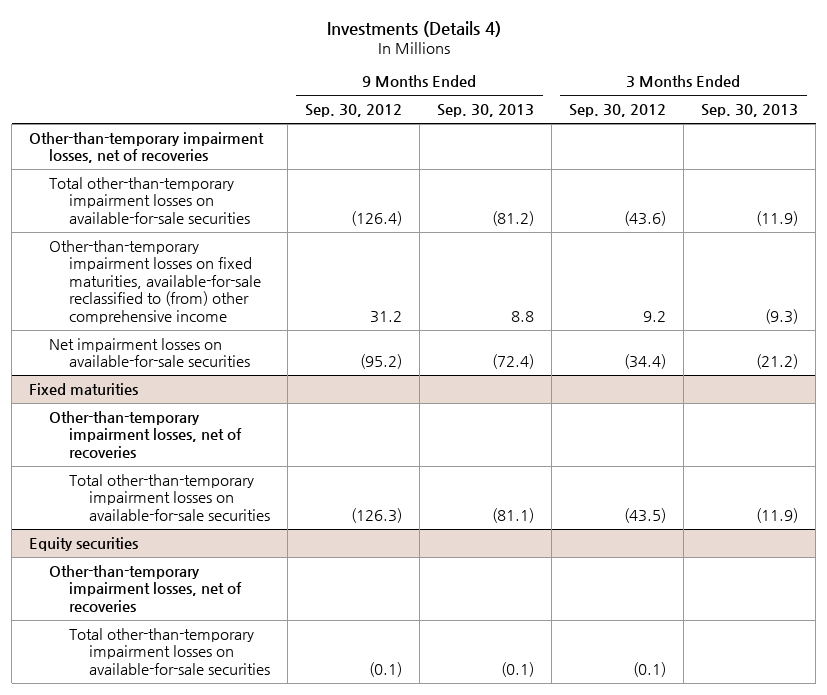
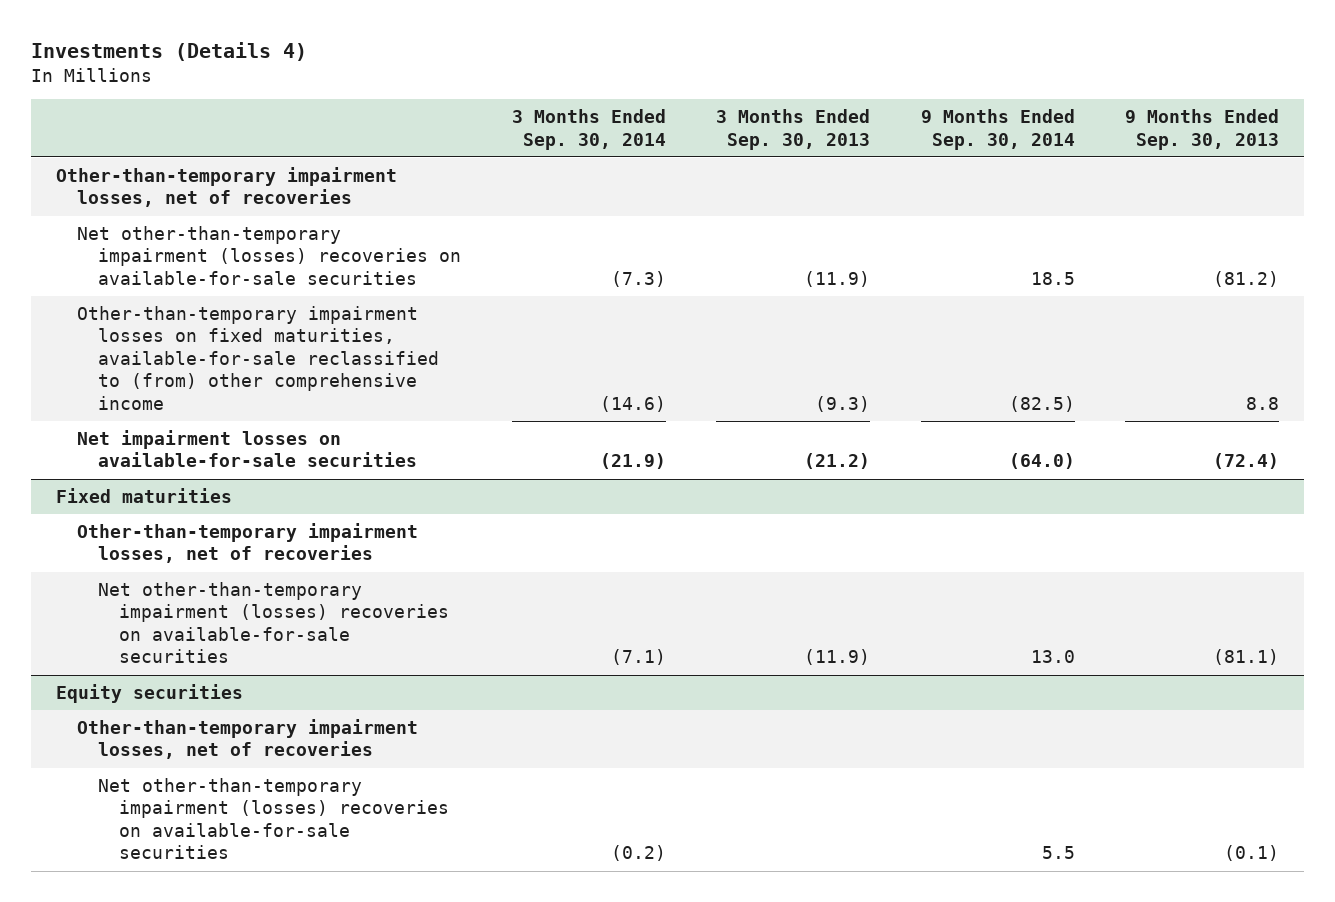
[304,104,402,118] Sep. 30, 2012 -> none
[568,104,666,118] Sep. 30, 2012 -> none
none -> [511,109,666,150] 3 Months Ended Sep. 30, 2014
none -> [920,109,1075,150] 9 Months Ended Sep. 30, 2014
[48,177,250,224] Total other-than-temporary impairment losses on available-for-sale securities -> [77,226,462,285] Net other-than-temporary impairment (losses) recoveries on available-for-sale securities
[68,474,270,521] Total other-than-temporary impairment losses on available-for-sale securities -> [98,582,450,664] Net other-than-temporary impairment (losses) recoveries on available-for-sale securities
[68,628,270,675] Total other-than-temporary impairment losses on available-for-sale securities -> [98,778,450,860] Net other-than-temporary impairment (losses) recoveries on available-for-sale securities

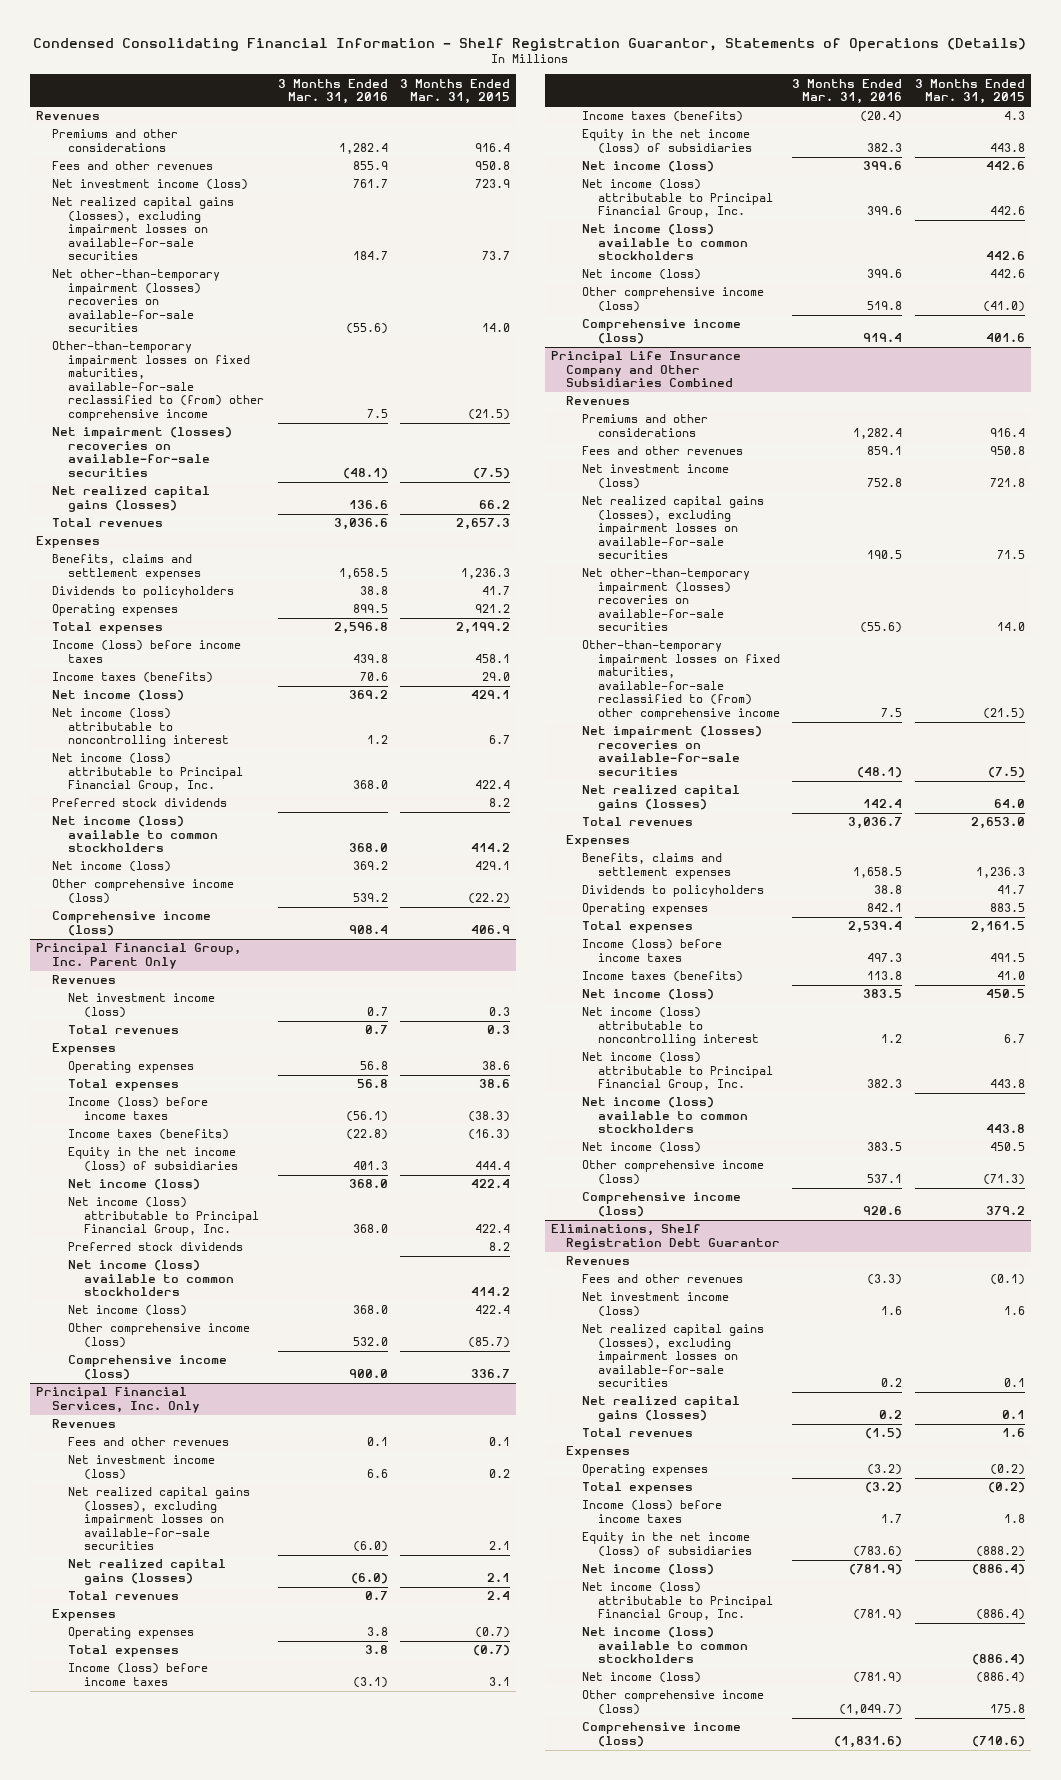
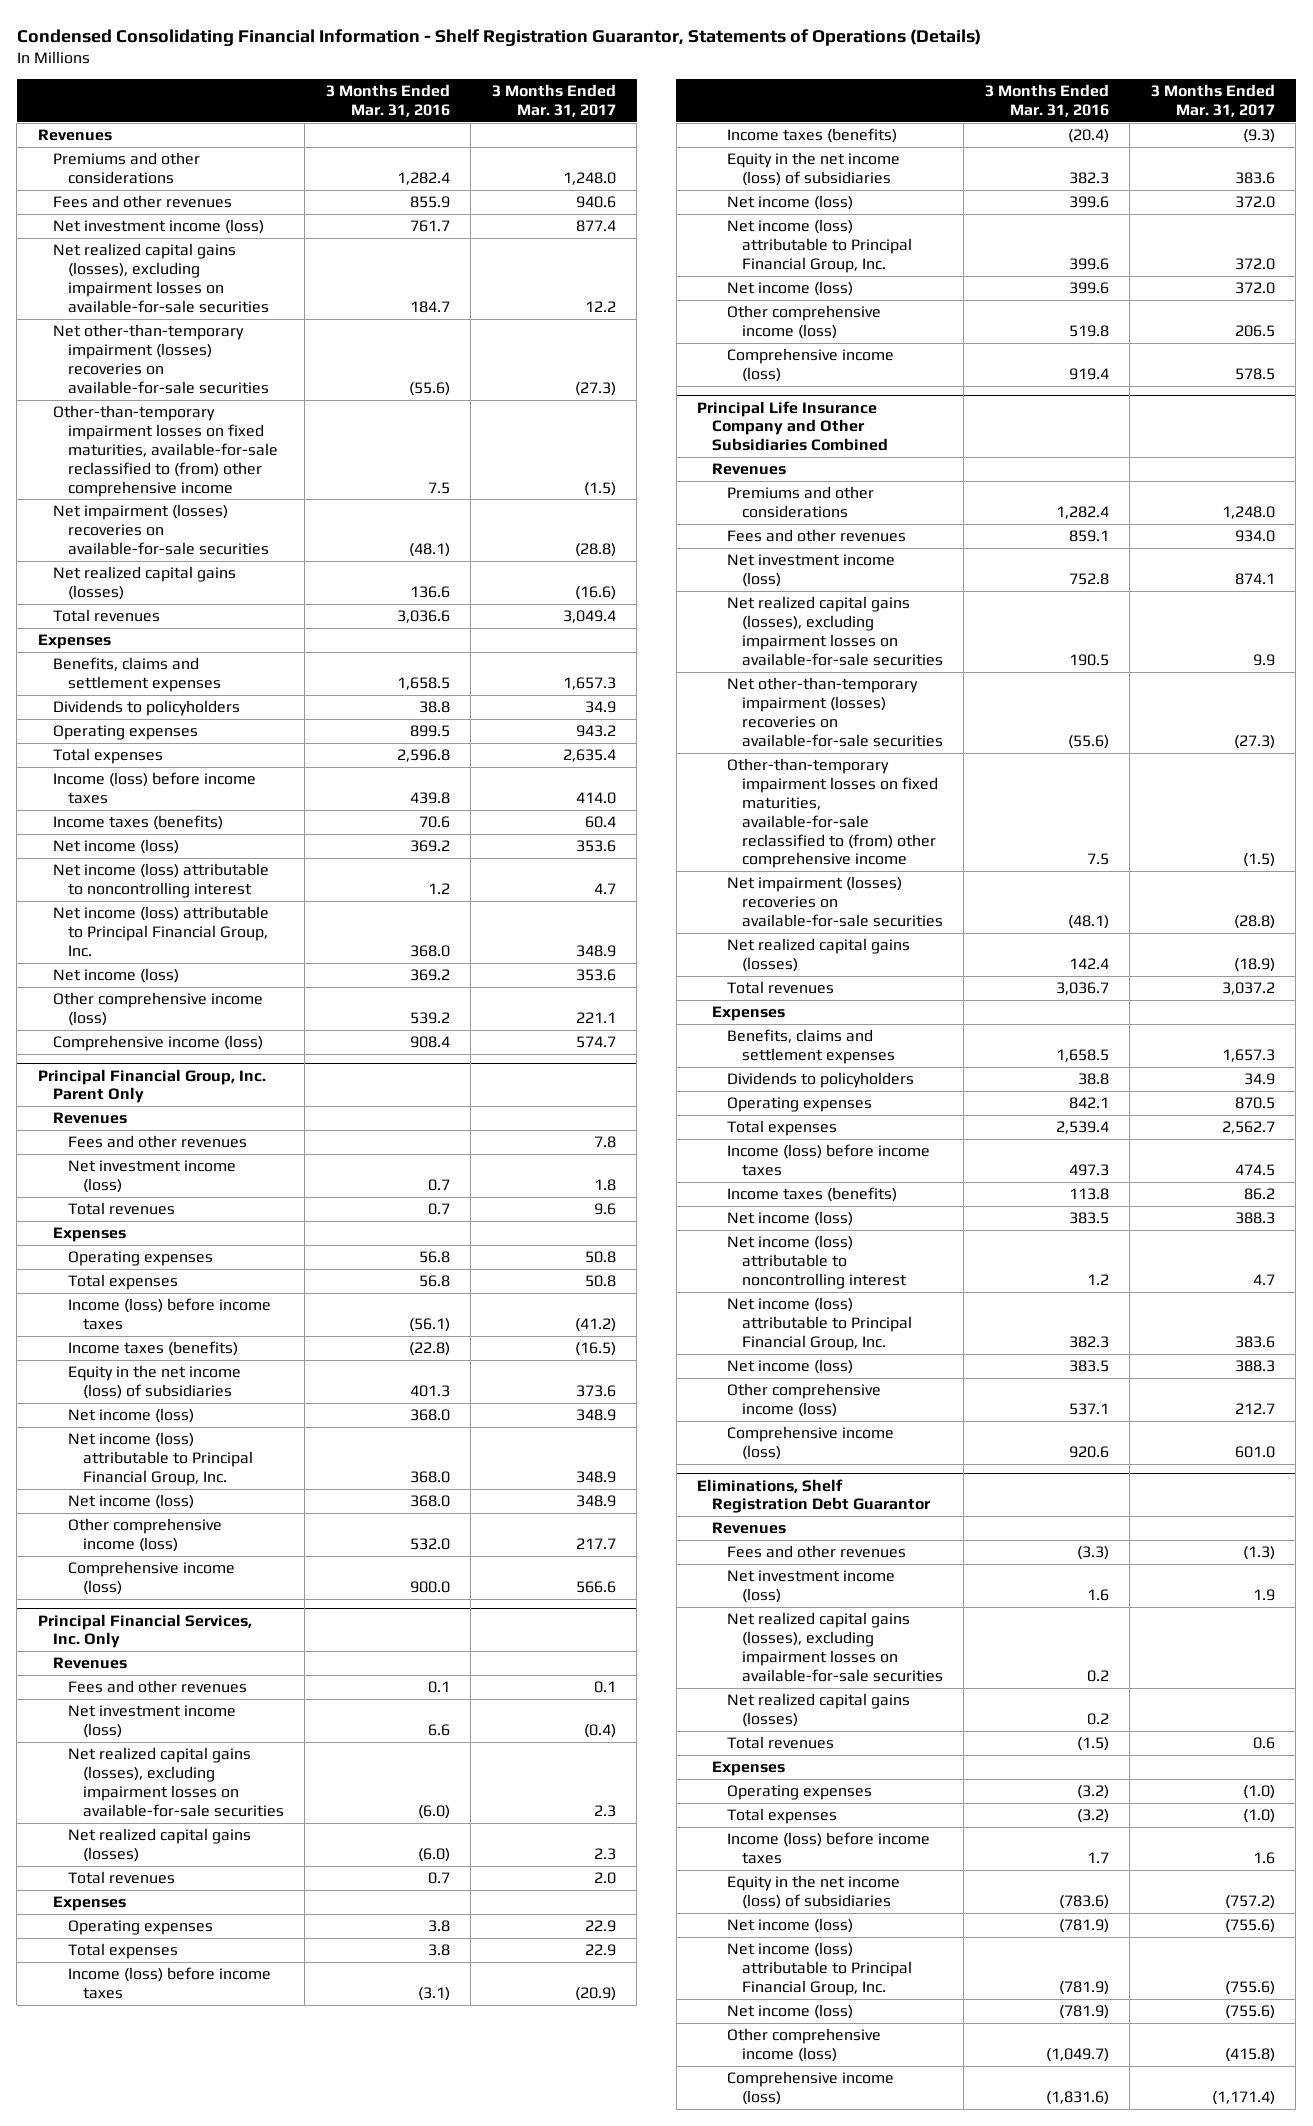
[400,78,511,105] 3 Months Ended Mar. 31, 2015 -> none
none -> [491,83,616,117] 3 Months Ended Mar. 31, 2017
[52,798,228,808] Preferred stock dividends -> none
[52,816,219,853] Net income (loss) available to common stockholders -> none
none -> [67,1135,247,1149] Fees and other revenues
[68,1242,244,1252] Preferred stock dividends -> none
[68,1260,234,1297] Net income (loss) available to common stockholders -> none
[582,224,749,261] Net income (loss) available to common stockholders -> none
[582,1097,749,1134] Net income (loss) available to common stockholders -> none
[582,1627,749,1664] Net income (loss) available to common stockholders -> none

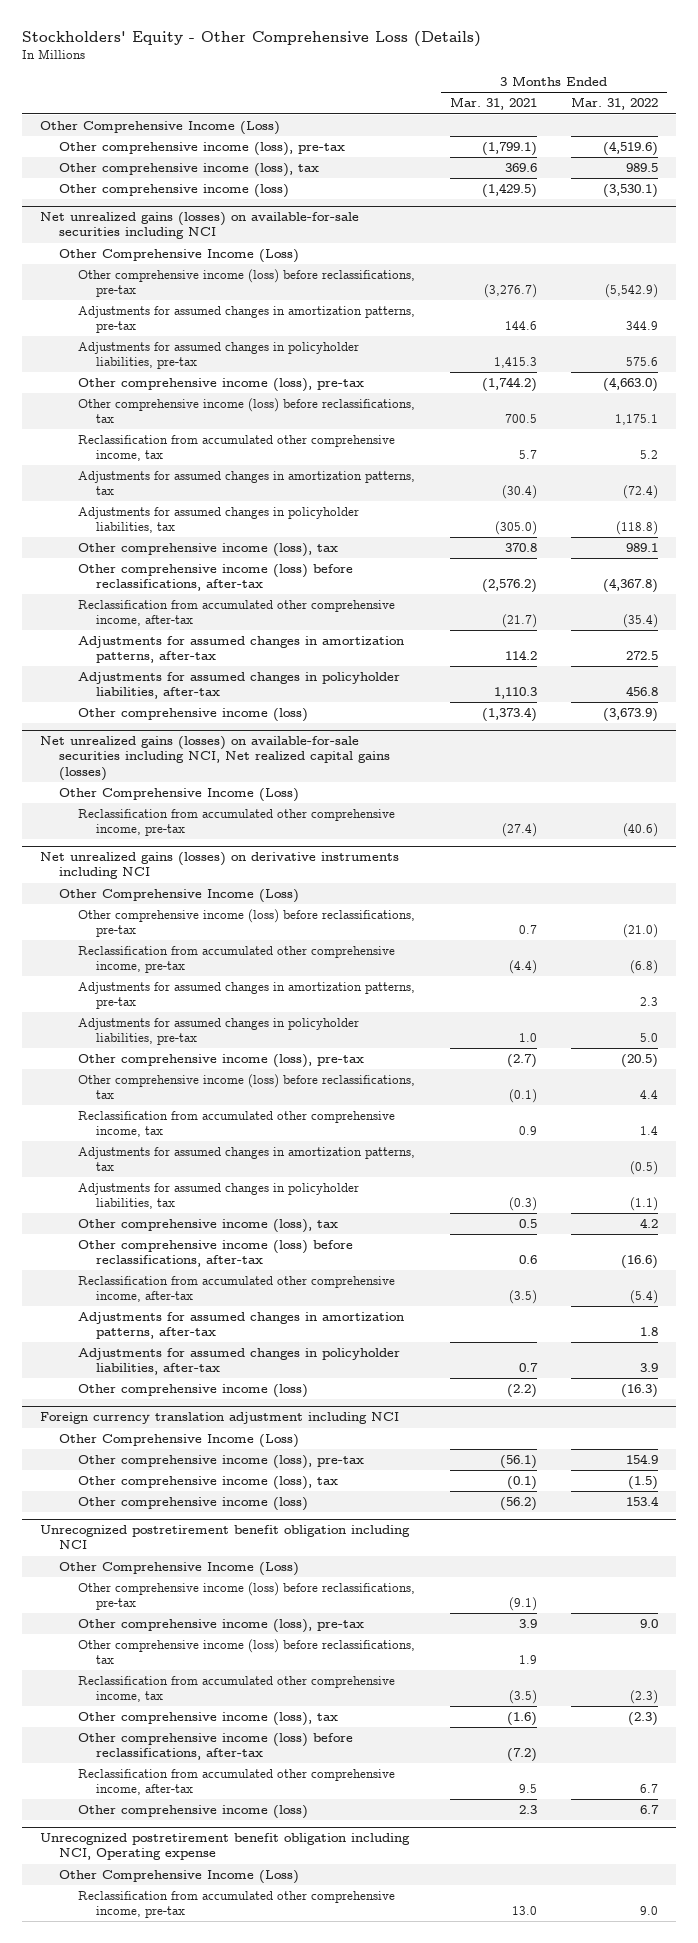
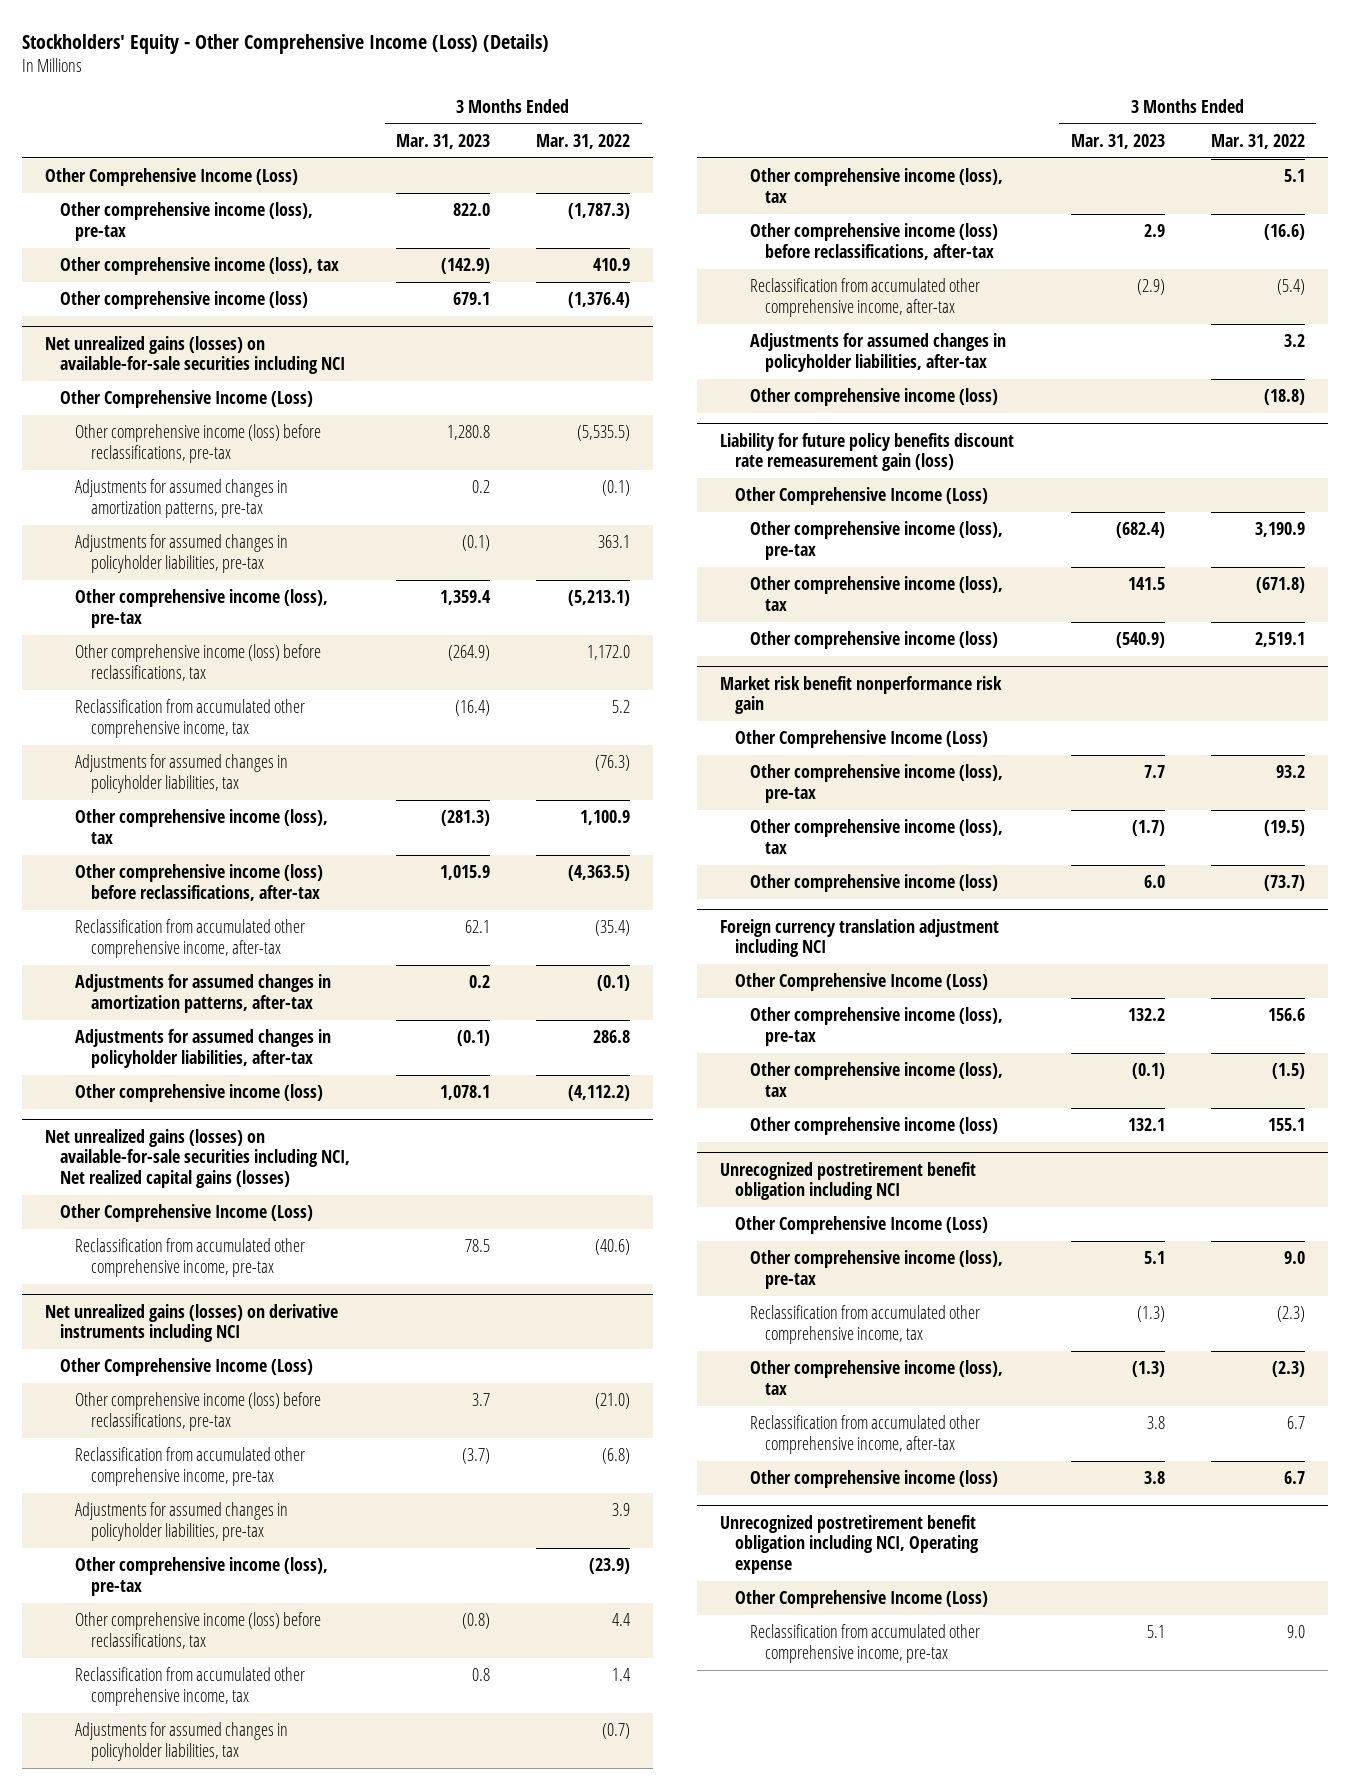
[22,30,482,47] Stockholders' Equity - Other Comprehensive Loss (Details) -> [21,33,549,54] Stockholders' Equity - Other Comprehensive Income (Loss) (Details)
[449,97,537,111] Mar. 31, 2021 -> none
none -> [396,133,491,149] Mar. 31, 2023
[603,140,659,156] (4,519.6) -> [568,203,631,220] (1,787.3)
[626,162,659,172] 989.5 -> [593,258,631,272] 410.9
[603,183,659,198] (3,530.1) -> [568,292,631,309] (1,376.4)
[605,283,659,298] (5,542.9) -> [577,425,631,442] (5,535.5)
[626,320,659,330] 344.9 -> [602,480,631,497] (0.1)
[626,356,659,366] 575.6 -> [598,535,631,549] 363.1
[603,376,659,392] (4,663.0) -> [568,590,631,607] (5,213.1)
[615,413,659,425] 1,175.1 -> [587,645,631,661] 1,172.0
[77,470,415,495] Adjustments for assumed changes in amortization patterns, tax -> none
[616,520,659,535] (118.8) -> [595,755,631,772] (76.3)
[626,542,659,552] 989.1 -> [580,810,631,826] 1,100.9
[603,577,659,593] (4,367.8) -> [568,865,631,882] (4,363.5)
[626,650,659,660] 272.5 -> [597,975,631,992] (0.1)
[626,685,659,696] 456.8 -> [593,1030,631,1044] 286.8
[603,707,659,722] (3,673.9) -> [568,1085,631,1102] (4,112.2)
[77,981,415,1009] Adjustments for assumed changes in amortization patterns, pre-tax -> none
[640,1032,659,1042] 5.0 -> [612,1503,631,1517] 3.9
[621,1053,659,1068] (20.5) -> [589,1558,631,1575] (23.9)
[77,1146,415,1171] Adjustments for assumed changes in amortization patterns, tax -> none
[630,1196,659,1211] (1.1) -> [602,1723,631,1740] (0.7)
[640,1217,659,1228] 4.2 -> [1283,169,1305,183] 5.1
[77,1311,404,1339] Adjustments for assumed changes in amortization patterns, after-tax -> none
[640,1362,659,1372] 3.9 -> [1283,334,1305,348] 3.2
[621,1383,659,1398] (16.3) -> [1263,389,1305,406] (18.8)
none -> [719,432,1014,472] Liability for future policy benefits discount rate remeasurement gain (loss)
none -> [734,487,988,506] Other Comprehensive Income (Loss)
none -> [750,521,1004,561] Other comprehensive income (loss), pre-tax
none -> [750,576,1004,612] Other comprehensive income (loss), tax
none -> [750,631,999,650] Other comprehensive income (loss)
none -> [719,675,1002,715] Market risk benefit nonperformance risk gain
none -> [734,730,988,749] Other Comprehensive Income (Loss)
none -> [750,764,1004,804] Other comprehensive income (loss), pre-tax
none -> [750,819,1004,855] Other comprehensive income (loss), tax
none -> [750,874,999,893] Other comprehensive income (loss)
[626,1453,659,1464] 154.9 -> [1267,1008,1305,1022] 156.6
[626,1495,660,1506] 153.4 -> [1267,1118,1305,1132] 155.1
[77,1581,415,1610] Other comprehensive income (loss) before reclassifications, pre-tax -> none
[77,1638,415,1664] Other comprehensive income (loss) before reclassifications, tax -> none
[77,1732,353,1760] Other comprehensive income (loss) before reclassifications, after-tax -> none

